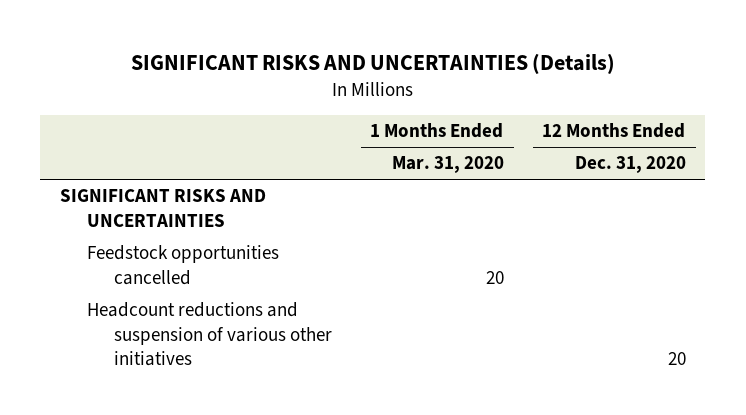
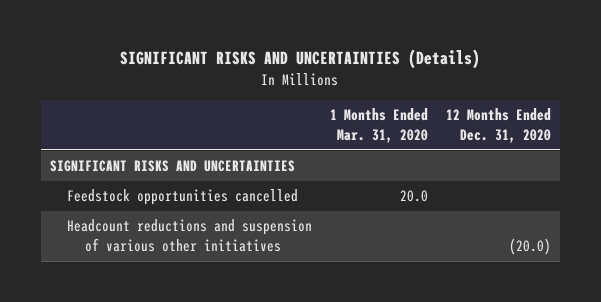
[485,270,504,284] 20 -> [400,190,429,203] 20.0
[667,352,686,366] 20 -> [508,237,551,255] (20.0)

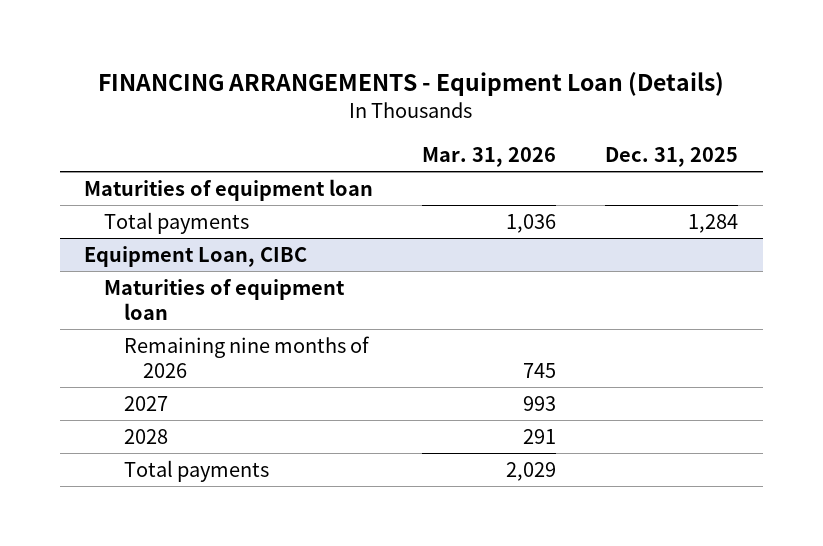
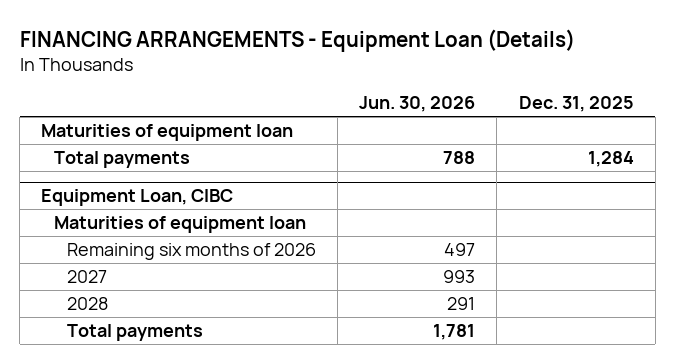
[422,146,557,167] Mar. 31, 2026 -> none
none -> [359,96,476,113] Jun. 30, 2026
[123,335,370,379] Remaining nine months of 2026 -> [66,243,316,261] Remaining six months of 2026

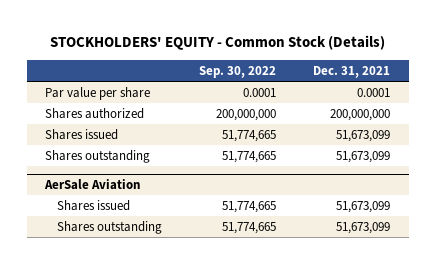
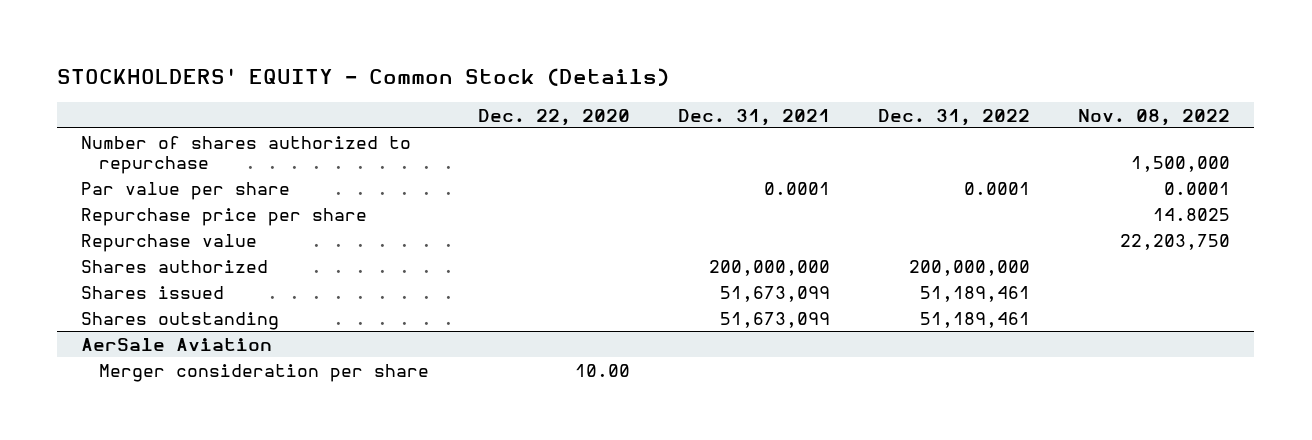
[199,66,277,79] Sep. 30, 2022 -> none
none -> [477,108,630,126] Dec. 22, 2020
none -> [878,108,1031,126] Dec. 31, 2022
none -> [1078,108,1231,126] Nov. 08, 2022
none -> [81,135,412,174] Number of shares authorized to repurchase
none -> [81,207,368,226] Repurchase price per share
none -> [81,233,258,252] Repurchase value
[57,199,131,211] Shares issued -> none
[57,220,163,234] Shares outstanding -> none
none -> [99,363,430,382] Merger consideration per share

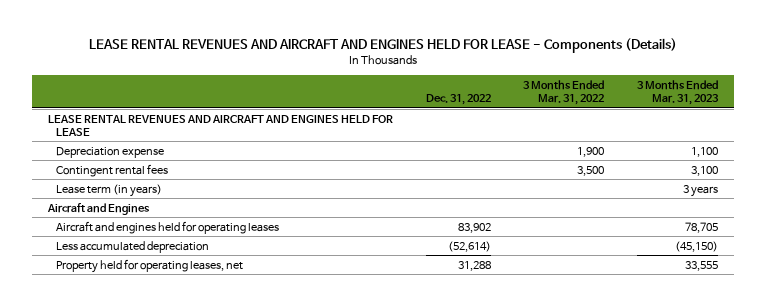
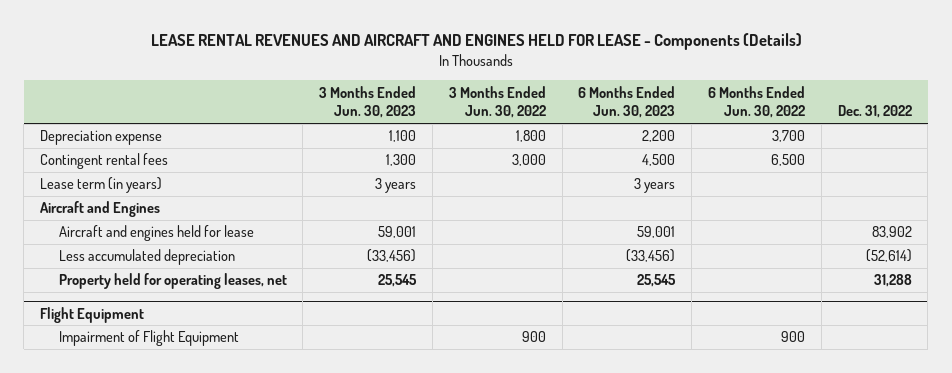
[523,79,605,106] 3 Months Ended Mar. 31, 2022 -> none
[636,79,719,106] 3 Months Ended Mar. 31, 2023 -> none
none -> [319,85,417,119] 3 Months Ended Jun. 30, 2023
none -> [448,85,546,119] 3 Months Ended Jun. 30, 2022
none -> [578,85,676,119] 6 Months Ended Jun. 30, 2023
none -> [708,85,806,119] 6 Months Ended Jun. 30, 2022
[47,114,393,136] LEASE RENTAL REVENUES AND AIRCRAFT AND ENGINES HELD FOR LEASE -> none
[56,220,280,234] Aircraft and engines held for operating leases -> [58,225,254,242] Aircraft and engines held for lease
none -> [40,306,145,323] Flight Equipment
none -> [58,330,239,347] Impairment of Flight Equipment

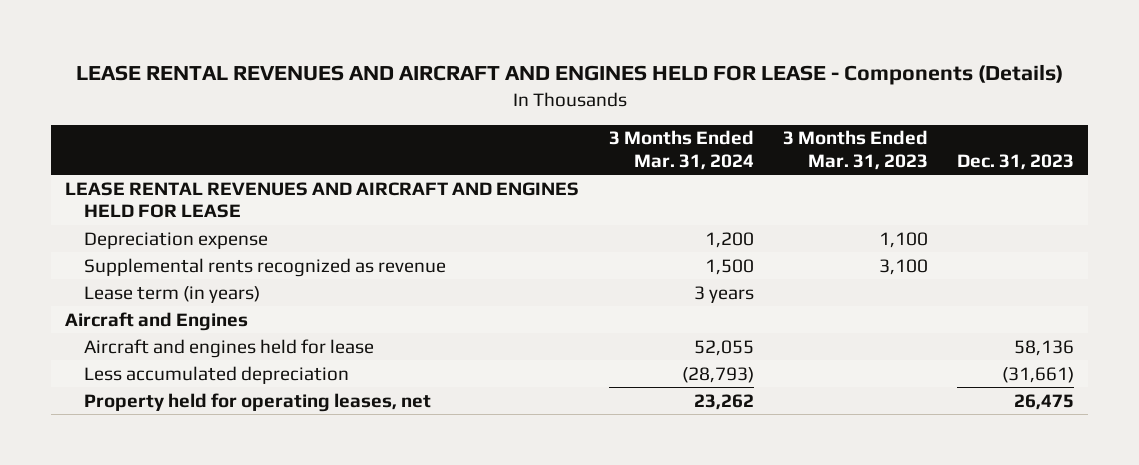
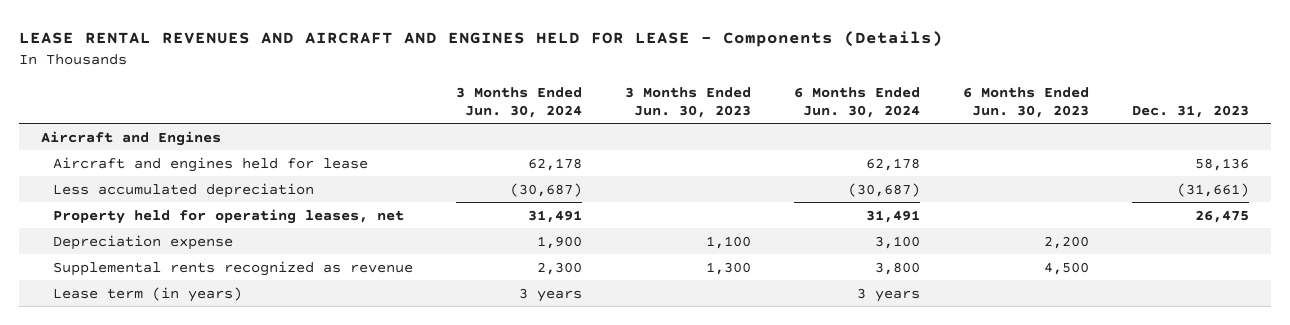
[608,130,754,170] 3 Months Ended Mar. 31, 2024 -> none
[782,130,928,170] 3 Months Ended Mar. 31, 2023 -> none
none -> [456,86,583,118] 3 Months Ended Jun. 30, 2024
none -> [625,86,752,118] 3 Months Ended Jun. 30, 2023
none -> [794,86,921,118] 6 Months Ended Jun. 30, 2024
none -> [963,86,1090,118] 6 Months Ended Jun. 30, 2023
[65,181,580,218] LEASE RENTAL REVENUES AND AIRCRAFT AND ENGINES HELD FOR LEASE -> none
[84,231,269,249] Depreciation expense -> [53,234,234,250] Depreciation expense
[84,257,447,277] Supplemental rents recognized as revenue -> [53,260,414,276] Supplemental rents recognized as revenue
[84,285,261,303] Lease term (in years) -> [53,286,243,302] Lease term (in years)

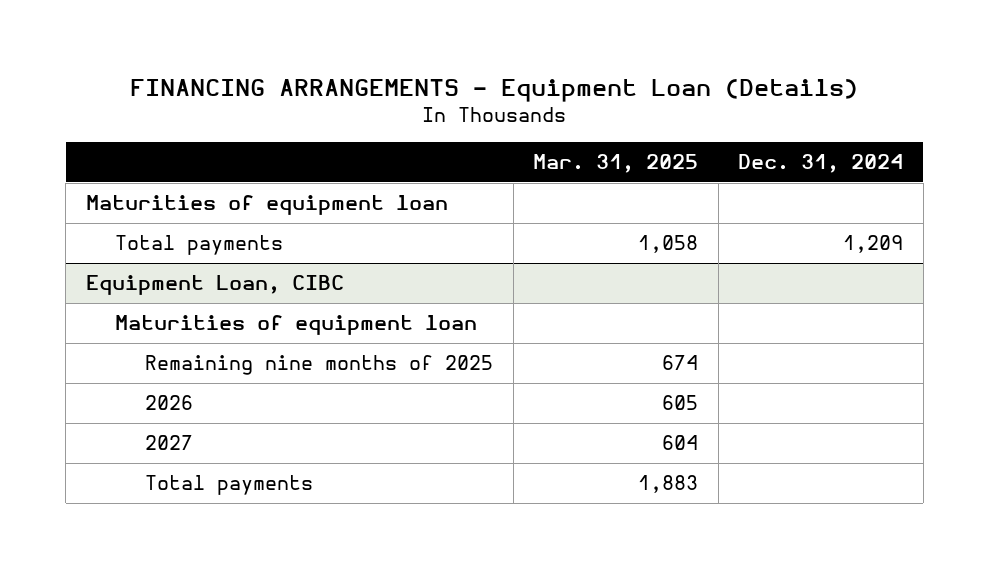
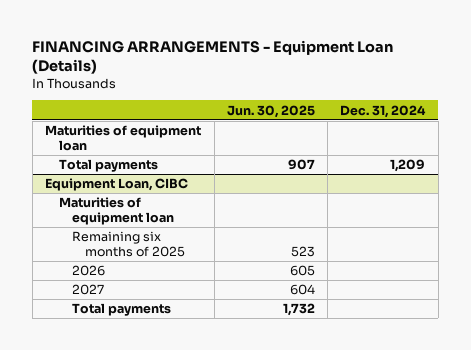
[533,154,699,174] Mar. 31, 2025 -> none
none -> [226,104,315,118] Jun. 30, 2025
[145,355,494,376] Remaining nine months of 2025 -> [72,231,186,257] Remaining six months of 2025

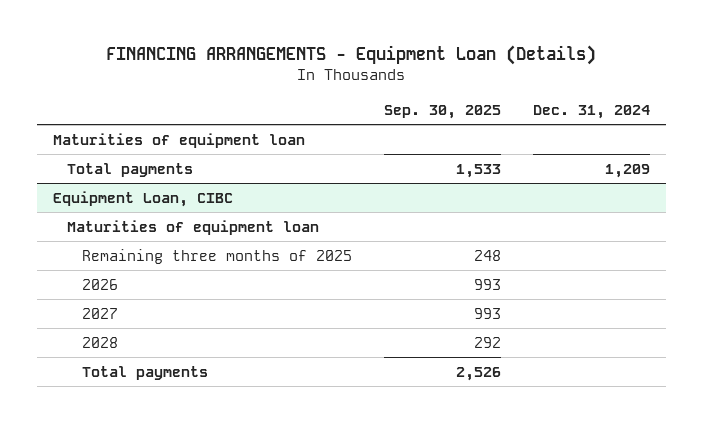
[226,104,315,118] Jun. 30, 2025 -> none
none -> [384,104,502,119] Sep. 30, 2025
[72,231,186,257] Remaining six months of 2025 -> [82,248,353,264] Remaining three months of 2025
none -> [82,336,119,348] 2028

